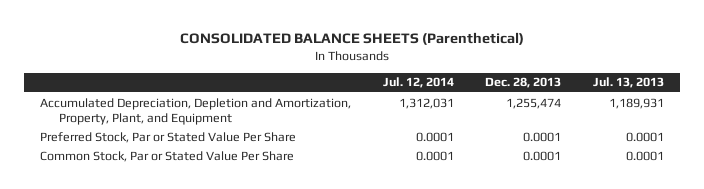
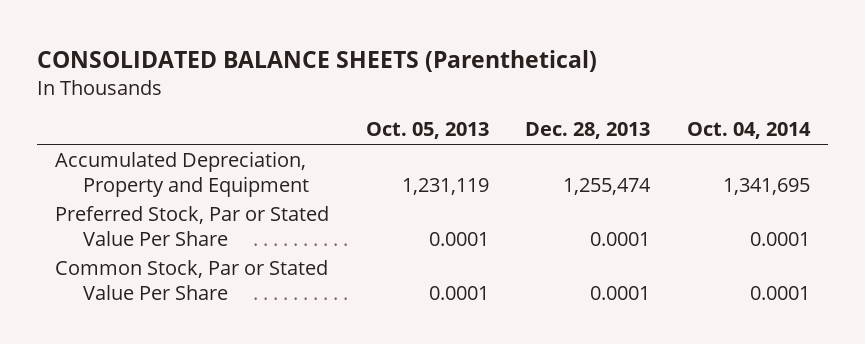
[382,77,454,89] Jul. 12, 2014 -> none
[592,77,664,89] Jul. 13, 2013 -> none
none -> [365,122,489,140] Oct. 05, 2013
none -> [686,122,811,140] Oct. 04, 2014
[39,97,351,125] Accumulated Depreciation, Depletion and Amortization, Property, Plant, and Equipment -> [55,150,309,197] Accumulated Depreciation, Property and Equipment

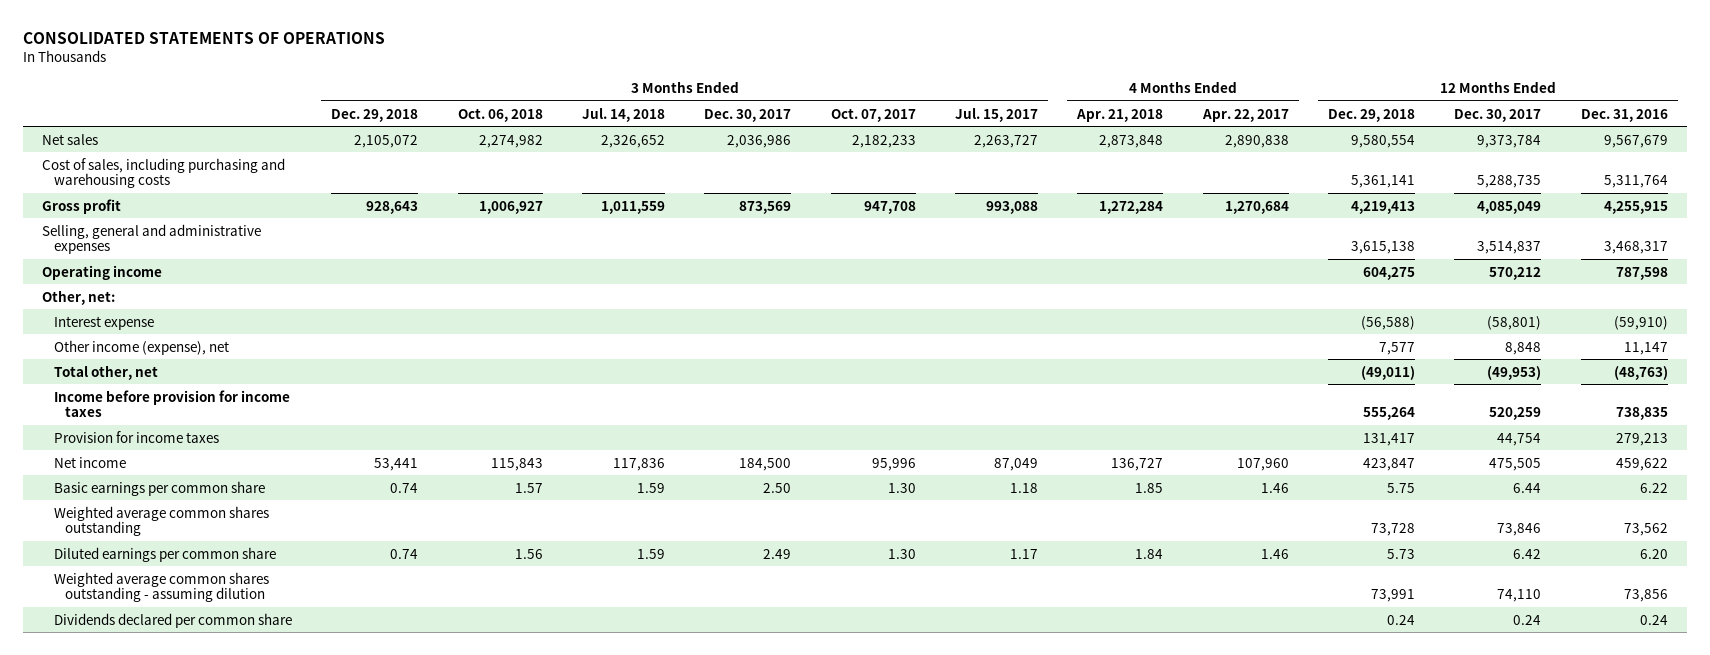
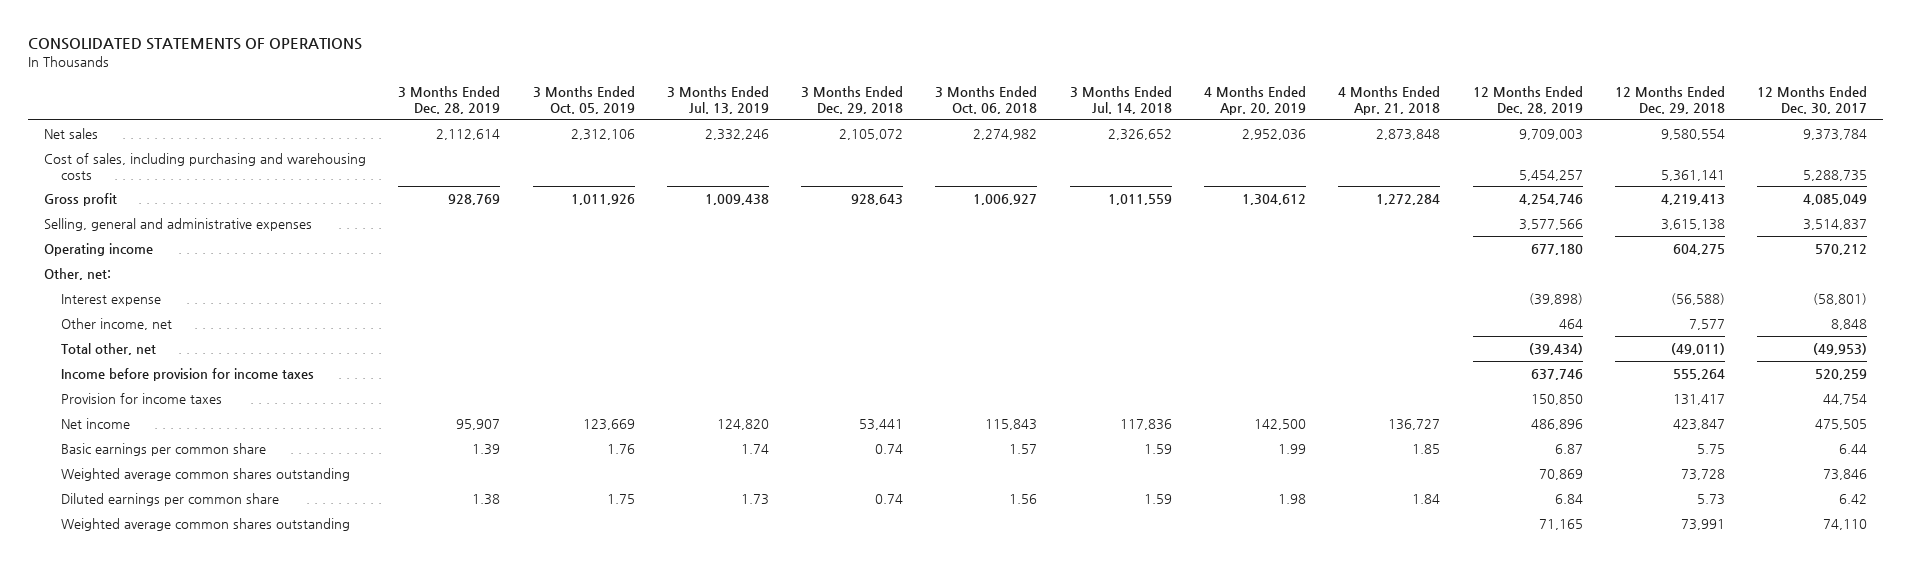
[704,108,792,122] Dec. 30, 2017 -> none
[830,107,916,122] Oct. 07, 2017 -> none
[954,107,1038,122] Jul. 15, 2017 -> none
[1201,108,1289,122] Apr. 22, 2017 -> none
[1580,108,1668,122] Dec. 31, 2016 -> none
none -> [398,86,501,114] 3 Months Ended Dec. 28, 2019
none -> [532,86,635,114] 3 Months Ended Oct. 05, 2019
none -> [666,86,769,114] 3 Months Ended Jul. 13, 2019
none -> [1203,86,1306,115] 4 Months Ended Apr. 20, 2019
none -> [1472,86,1583,114] 12 Months Ended Dec. 28, 2019
[53,339,229,355] Other income (expense), net -> [61,318,173,331] Other income, net
[53,612,292,628] Dividends declared per common share -> none
[53,571,269,603] Weighted average common shares outstanding - assuming dilution -> [61,518,351,532] Weighted average common shares outstanding

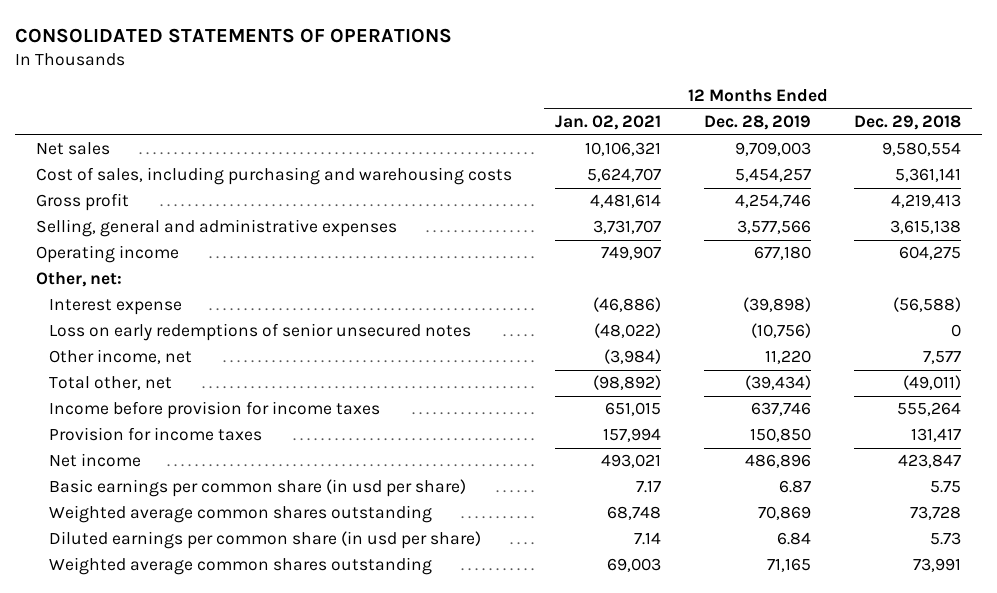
[398,86,501,114] 3 Months Ended Dec. 28, 2019 -> none
[532,86,635,114] 3 Months Ended Oct. 05, 2019 -> none
[666,86,769,114] 3 Months Ended Jul. 13, 2019 -> none
[801,86,904,114] 3 Months Ended Dec. 29, 2018 -> none
[935,86,1038,114] 3 Months Ended Oct. 06, 2018 -> none
[1069,86,1172,114] 3 Months Ended Jul. 14, 2018 -> none
[1203,86,1306,115] 4 Months Ended Apr. 20, 2019 -> none
[1338,86,1441,115] 4 Months Ended Apr. 21, 2018 -> none
[1757,86,1868,114] 12 Months Ended Dec. 30, 2017 -> none
none -> [555,115,662,131] Jan. 02, 2021
none -> [48,323,471,342] Loss on early redemptions of senior unsecured notes
[1558,319,1583,330] 464 -> [765,350,812,365] 11,220
[61,443,267,457] Basic earnings per common share -> [48,479,466,498] Basic earnings per common share (in usd per share)
[61,493,280,507] Diluted earnings per common share -> [48,531,481,550] Diluted earnings per common share (in usd per share)

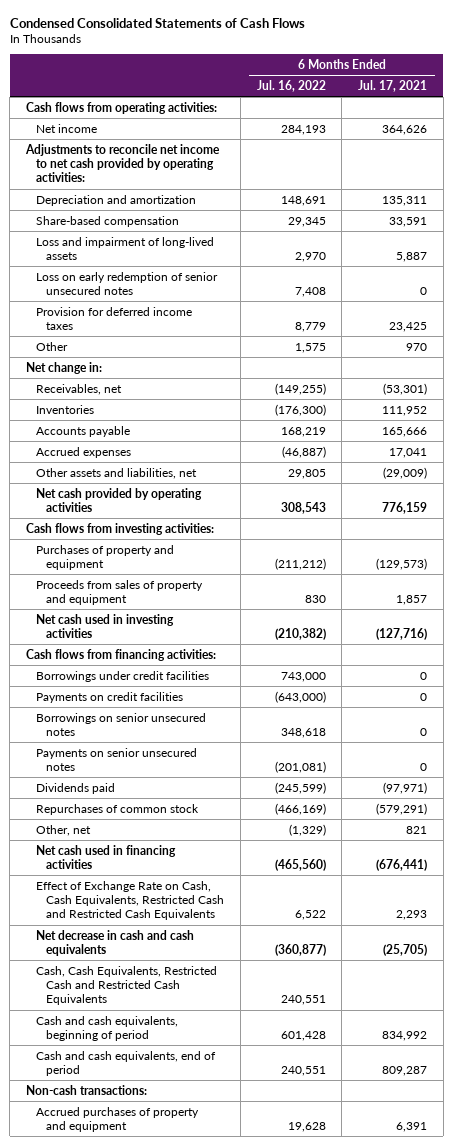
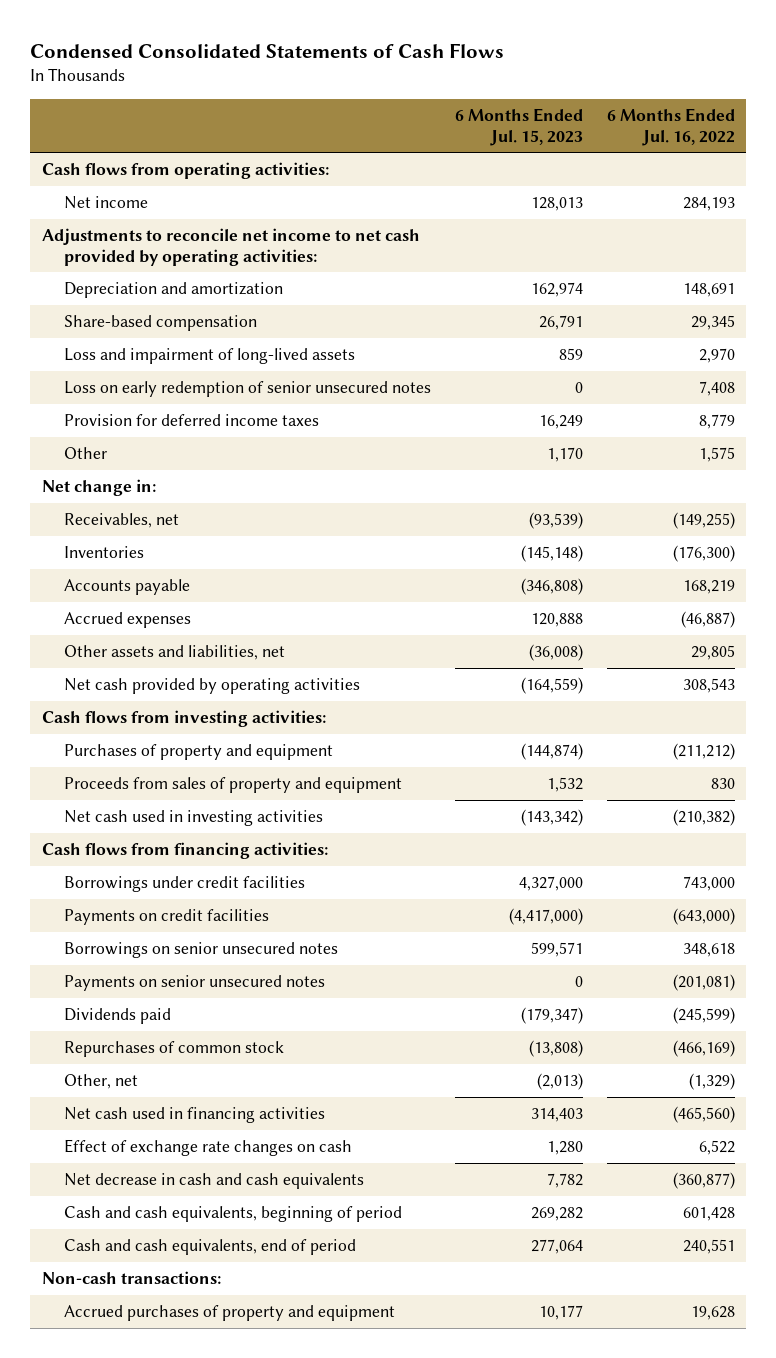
[357,80,427,93] Jul. 17, 2021 -> none
none -> [454,108,583,146] 6 Months Ended Jul. 15, 2023
[36,880,225,921] Effect of Exchange Rate on Cash, Cash Equivalents, Restricted Cash and Restricted Cash Equivalents -> [64,1139,353,1157] Effect of exchange rate changes on cash
[36,965,218,1006] Cash, Cash Equivalents, Restricted Cash and Restricted Cash Equivalents -> none

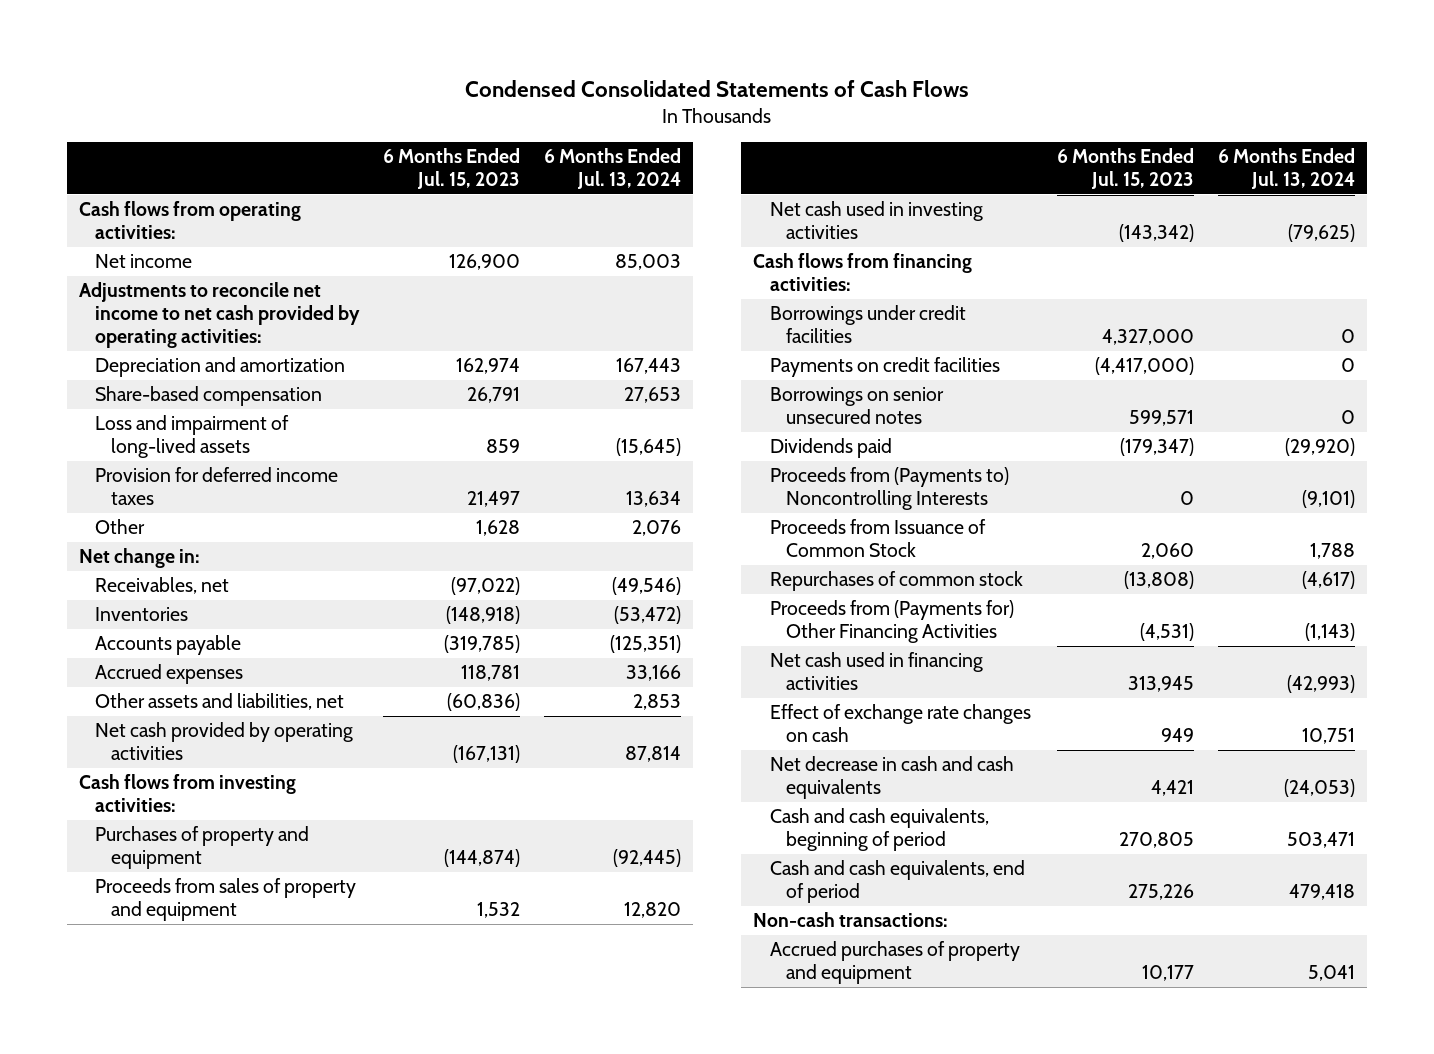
[606,108,735,146] 6 Months Ended Jul. 16, 2022 -> none
none -> [543,148,681,190] 6 Months Ended Jul. 13, 2024
[530,197,583,212] 128,013 -> [448,254,520,271] 126,900
[64,381,432,398] Loss on early redemption of senior unsecured notes -> none
[538,415,583,430] 16,249 -> [466,491,520,508] 21,497
[546,447,583,463] 1,170 -> [475,520,520,537] 1,628
[528,512,583,530] (93,539) -> [450,577,520,596] (97,022)
[520,545,583,563] (145,148) -> [445,606,520,625] (148,918)
[520,578,583,596] (346,808) -> [443,635,520,654] (319,785)
[530,613,583,628] 120,888 -> [460,665,520,682] 118,781
[528,644,583,662] (36,008) -> [446,693,520,712] (60,836)
[520,677,583,695] (164,559) -> [452,745,520,764] (167,131)
[64,975,326,992] Payments on senior unsecured notes -> none
none -> [769,467,1009,511] Proceeds from (Payments to) Noncontrolling Interests
none -> [769,519,986,558] Proceeds from Issuance of Common Stock
[64,1074,139,1090] Other, net -> none
none -> [769,600,1014,644] Proceeds from (Payments for) Other Financing Activities
[530,1108,583,1123] 314,403 -> [1128,676,1195,693] 313,945
[546,1141,583,1156] 1,280 -> [1161,728,1195,743] 949
[546,1173,583,1189] 7,782 -> [1151,780,1195,797] 4,421
[530,1207,583,1222] 269,282 -> [1119,832,1195,849] 270,805
[530,1239,583,1255] 277,064 -> [1128,884,1195,901] 275,226

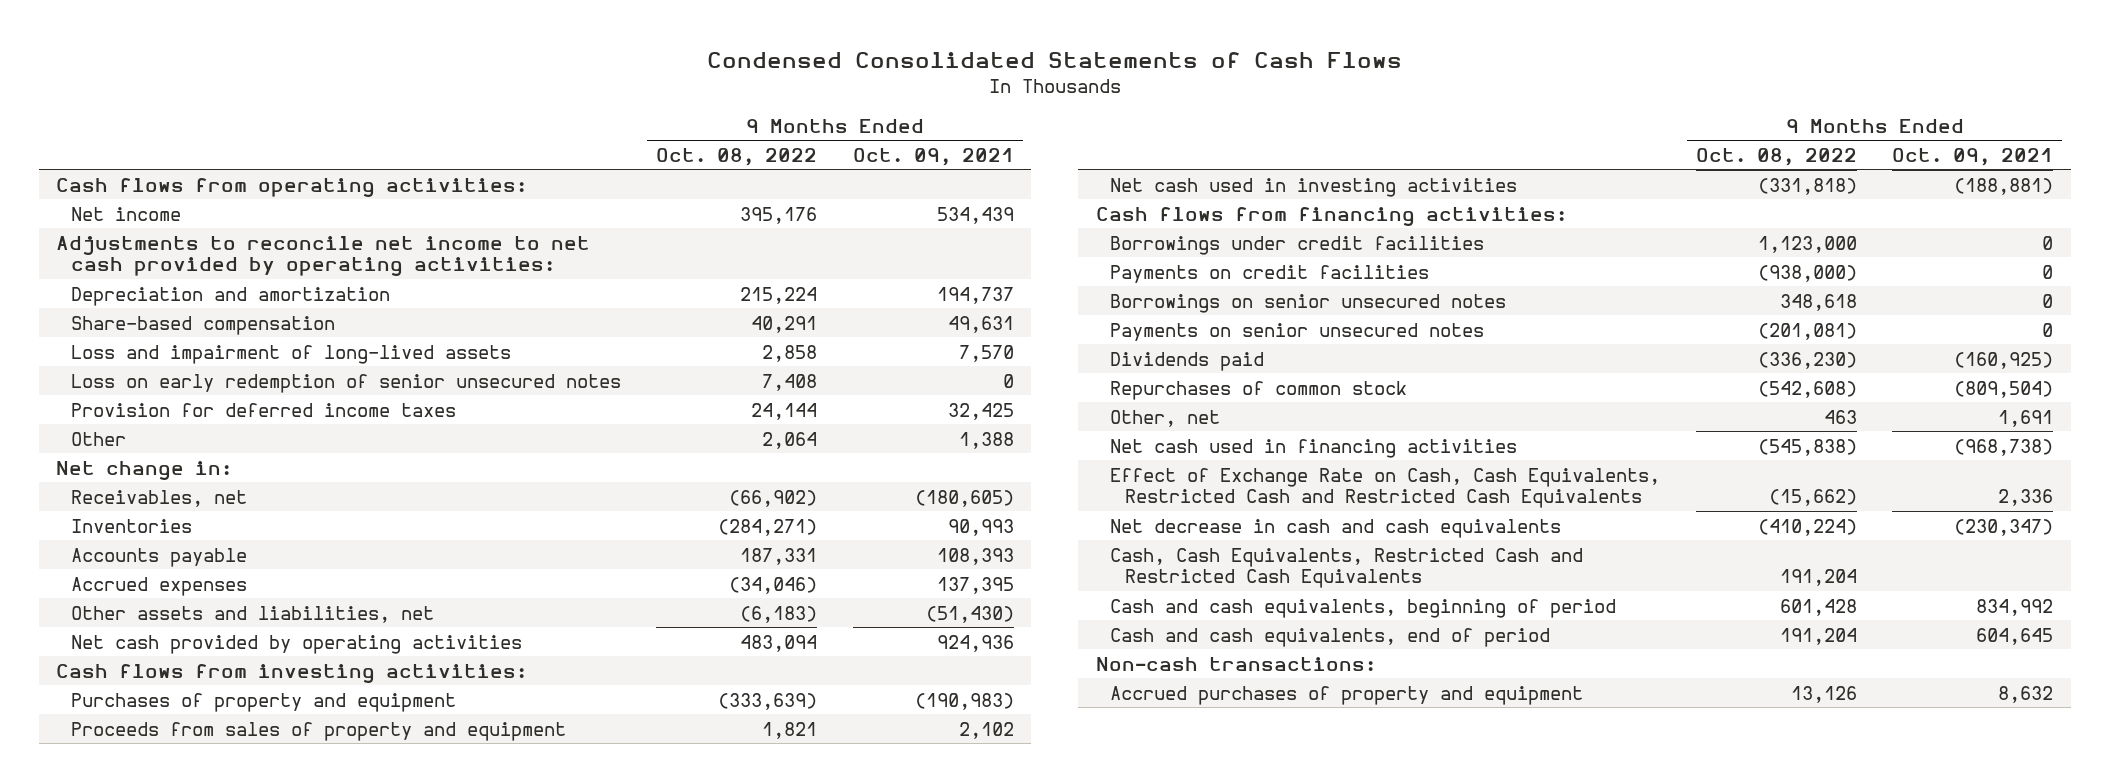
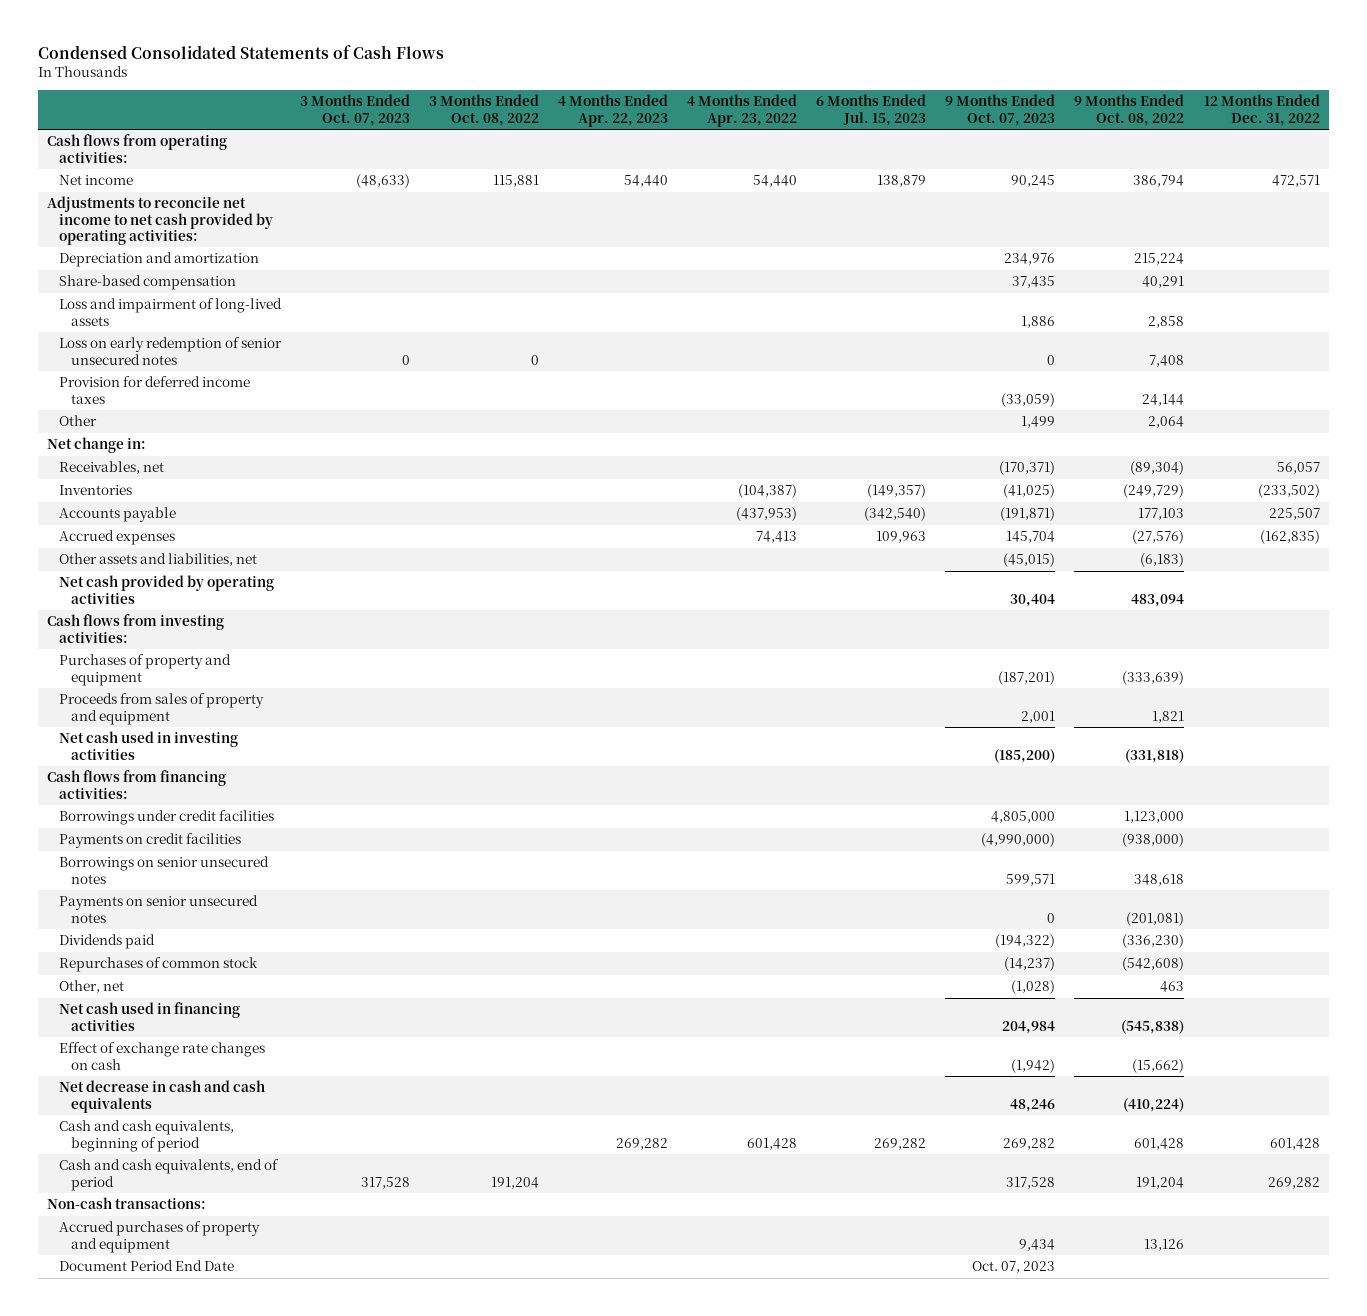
[852,147,1014,166] Oct. 09, 2021 -> none
none -> [300,94,411,126] 3 Months Ended Oct. 07, 2023
none -> [429,94,540,126] 3 Months Ended Oct. 08, 2022
none -> [558,94,669,127] 4 Months Ended Apr. 22, 2023
none -> [687,94,798,127] 4 Months Ended Apr. 23, 2022
none -> [816,94,927,126] 6 Months Ended Jul. 15, 2023
none -> [945,94,1056,126] 9 Months Ended Oct. 07, 2023
none -> [1203,94,1320,126] 12 Months Ended Dec. 31, 2022
[740,206,818,224] 395,176 -> [1133,175,1185,188] 386,794
[729,489,818,507] (66,902) -> [1130,461,1185,476] (89,304)
[718,518,818,536] (284,271) -> [1123,484,1185,499] (249,729)
[740,547,818,565] 187,331 -> [1138,508,1185,521] 177,103
[729,576,818,594] (34,046) -> [1132,530,1185,545] (27,576)
[1110,467,1661,509] Effect of Exchange Rate on Cash, Cash Equivalents, Restricted Cash and Restricted Cash Equivalents -> [59,1042,266,1070] Effect of exchange rate changes on cash
[1110,547,1584,589] Cash, Cash Equivalents, Restricted Cash and Restricted Cash Equivalents -> none
none -> [59,1260,235,1272] Document Period End Date

